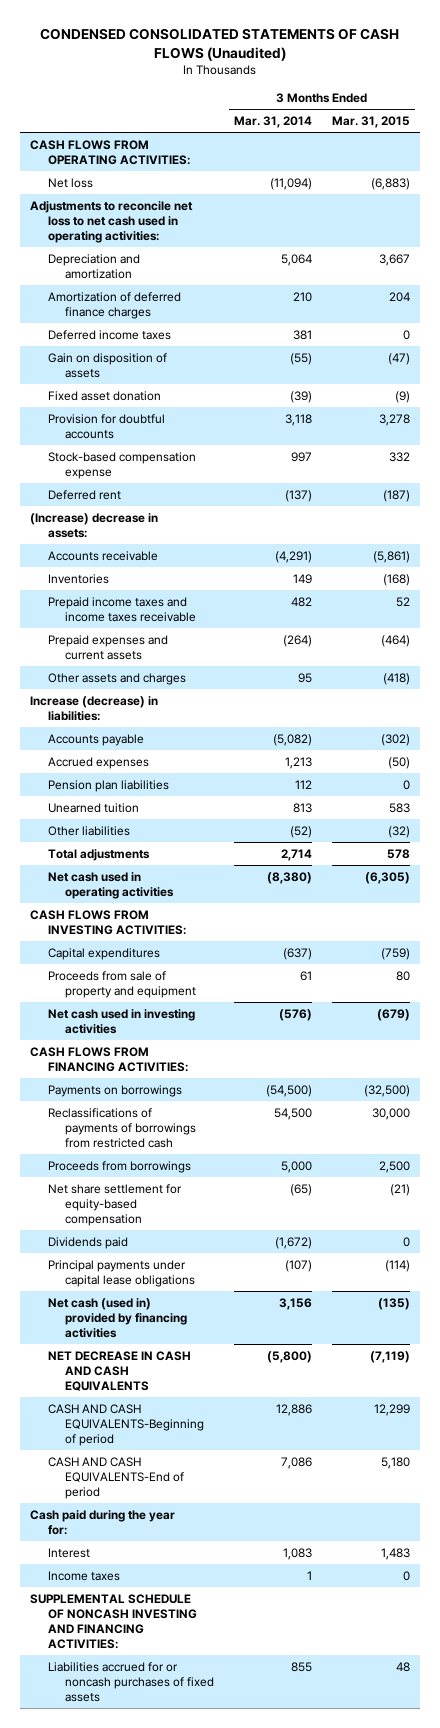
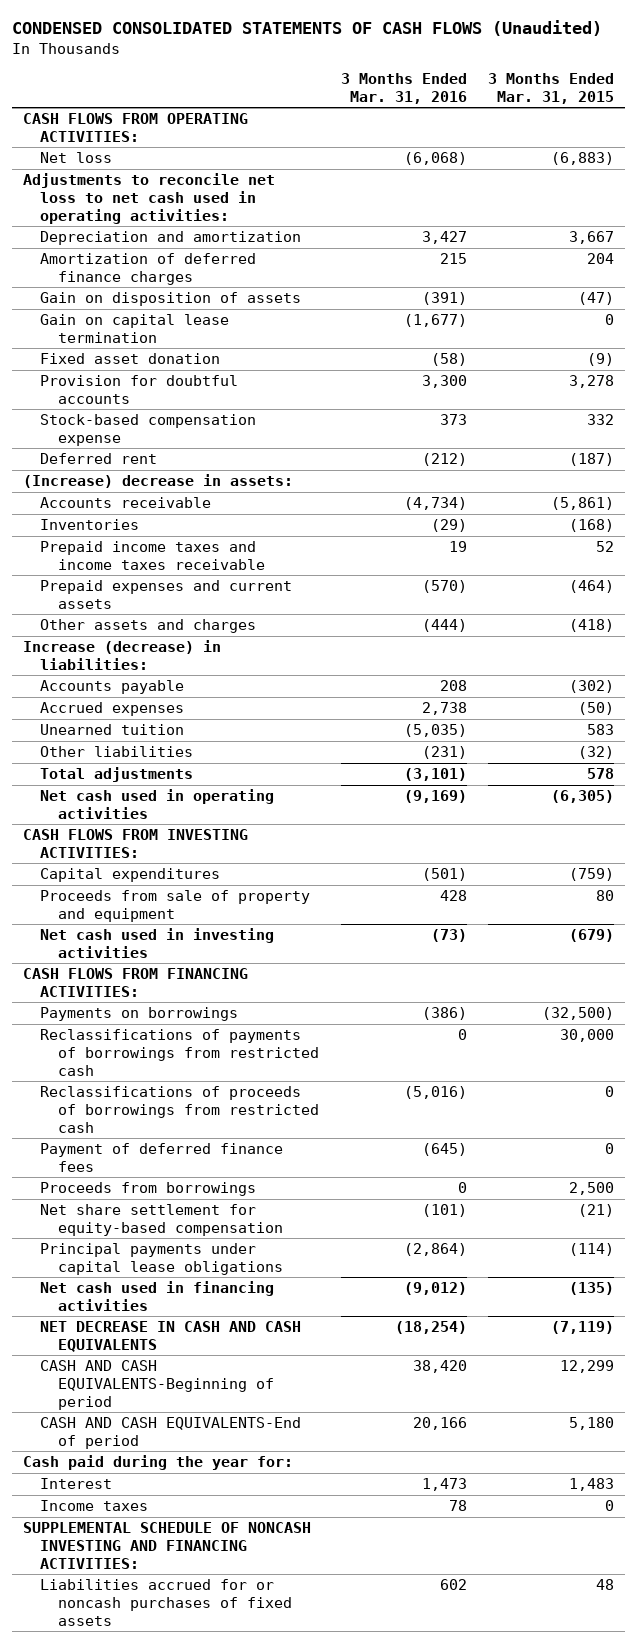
[234,116,313,129] Mar. 31, 2014 -> none
none -> [340,72,467,104] 3 Months Ended Mar. 31, 2016
[47,329,171,340] Deferred income taxes -> none
none -> [40,314,230,343] Gain on capital lease termination
[47,779,169,792] Pension plan liabilities -> none
none -> [40,1086,320,1133] Reclassifications of proceeds of borrowings from restricted cash
none -> [40,1143,284,1172] Payment of deferred finance fees
[47,1236,128,1249] Dividends paid -> none
[47,1297,188,1338] Net cash (used in) provided by financing activities -> [40,1281,275,1311] Net cash used in financing activities

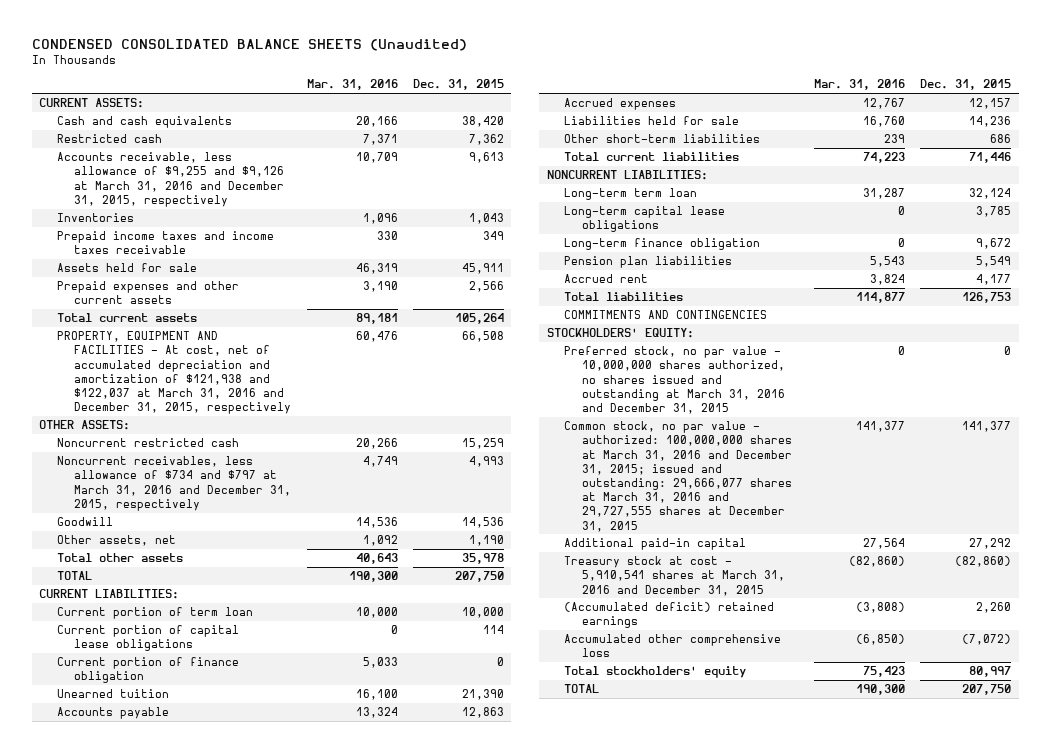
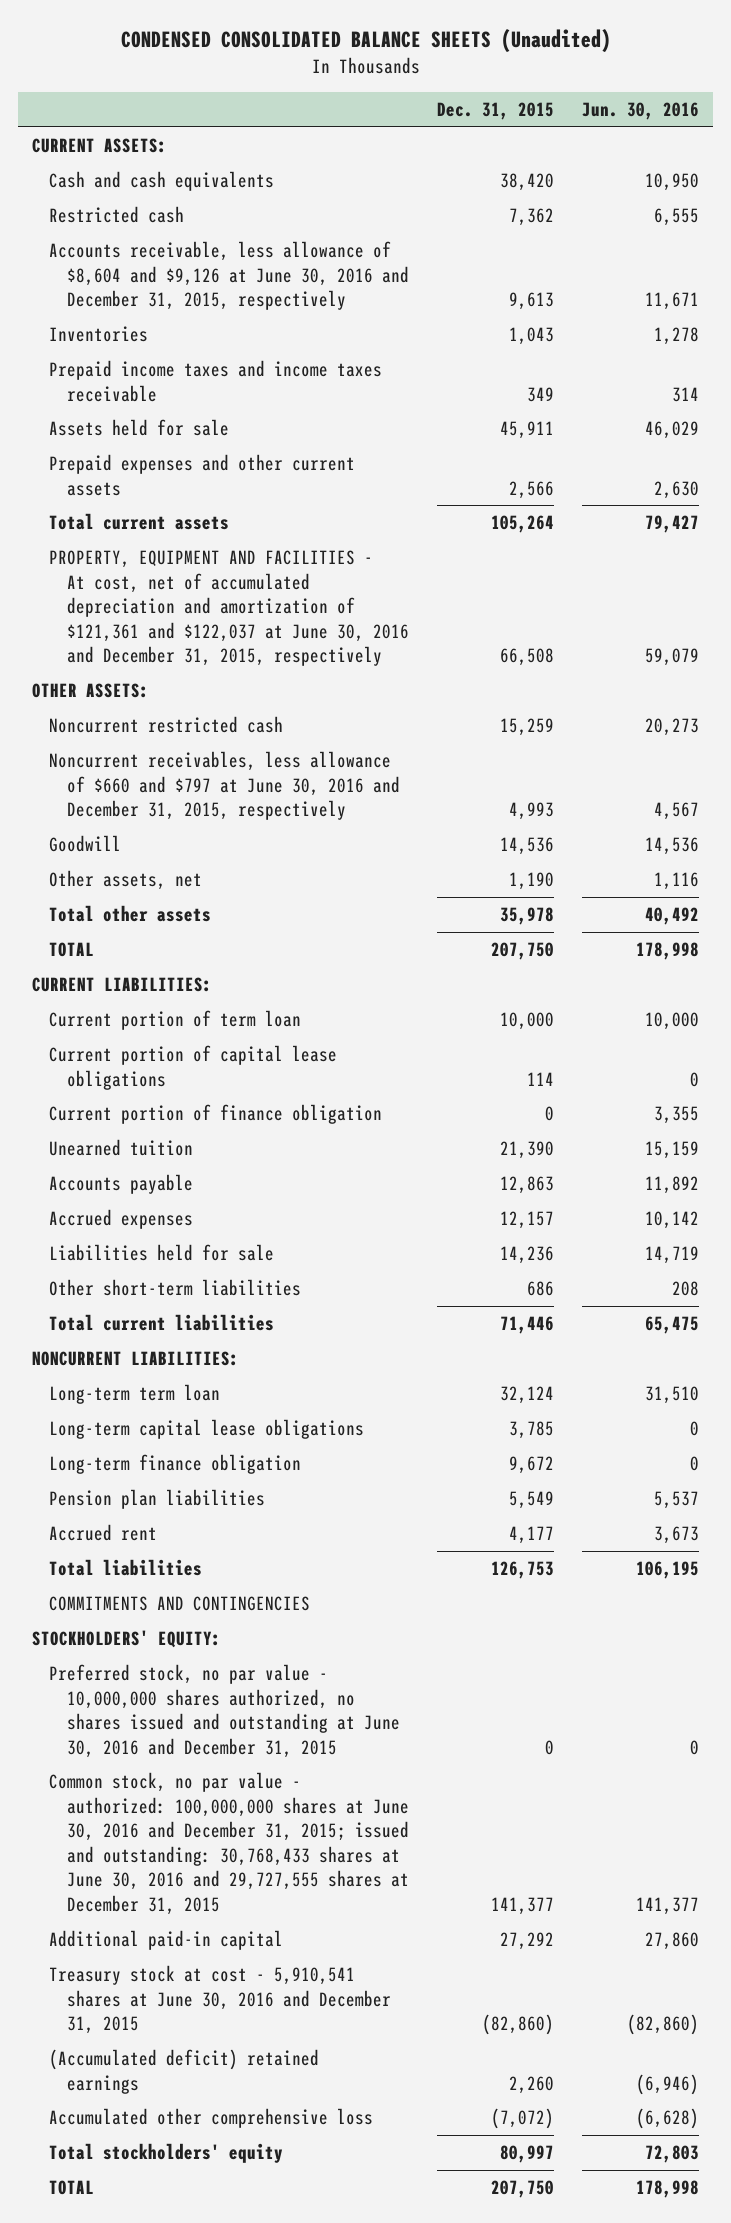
[306,79,398,91] Mar. 31, 2016 -> none
none -> [582,101,700,120] Jun. 30, 2016
[56,152,285,207] Accounts receivable, less allowance of $9,255 and $9,126 at March 31, 2016 and December 31, 2015, respectively -> [49,241,409,311] Accounts receivable, less allowance of $8,604 and $9,126 at June 30, 2016 and December 31, 2015, respectively
[56,331,292,415] PROPERTY, EQUIPMENT AND FACILITIES - At cost, net of accumulated depreciation and amortization of $121,938 and $122,037 at March 31, 2016 and December 31, 2015, respectively -> [49,550,409,667] PROPERTY, EQUIPMENT AND FACILITIES - At cost, net of accumulated depreciation and amortization of $121,361 and $122,037 at June 30, 2016 and December 31, 2015, respectively
[56,456,292,511] Noncurrent receivables, less allowance of $734 and $797 at March 31, 2016 and December 31, 2015, respectively -> [49,751,400,821] Noncurrent receivables, less allowance of $660 and $797 at June 30, 2016 and December 31, 2015, respectively
[564,346,785,414] Preferred stock, no par value - 10,000,000 shares authorized, no shares issued and outstanding at March 31, 2016 and December 31, 2015 -> [49,1664,400,1758] Preferred stock, no par value - 10,000,000 shares authorized, no shares issued and outstanding at June 30, 2016 and December 31, 2015
[564,421,792,532] Common stock, no par value - authorized: 100,000,000 shares at March 31, 2016 and December 31, 2015; issued and outstanding: 29,666,077 shares at March 31, 2016 and 29,727,555 shares at December 31, 2015 -> [49,1772,409,1915] Common stock, no par value - authorized: 100,000,000 shares at June 30, 2016 and December 31, 2015; issued and outstanding: 30,768,433 shares at June 30, 2016 and 29,727,555 shares at December 31, 2015
[564,556,785,596] Treasury stock at cost - 5,910,541 shares at March 31, 2016 and December 31, 2015 -> [49,1965,391,2035] Treasury stock at cost - 5,910,541 shares at June 30, 2016 and December 31, 2015

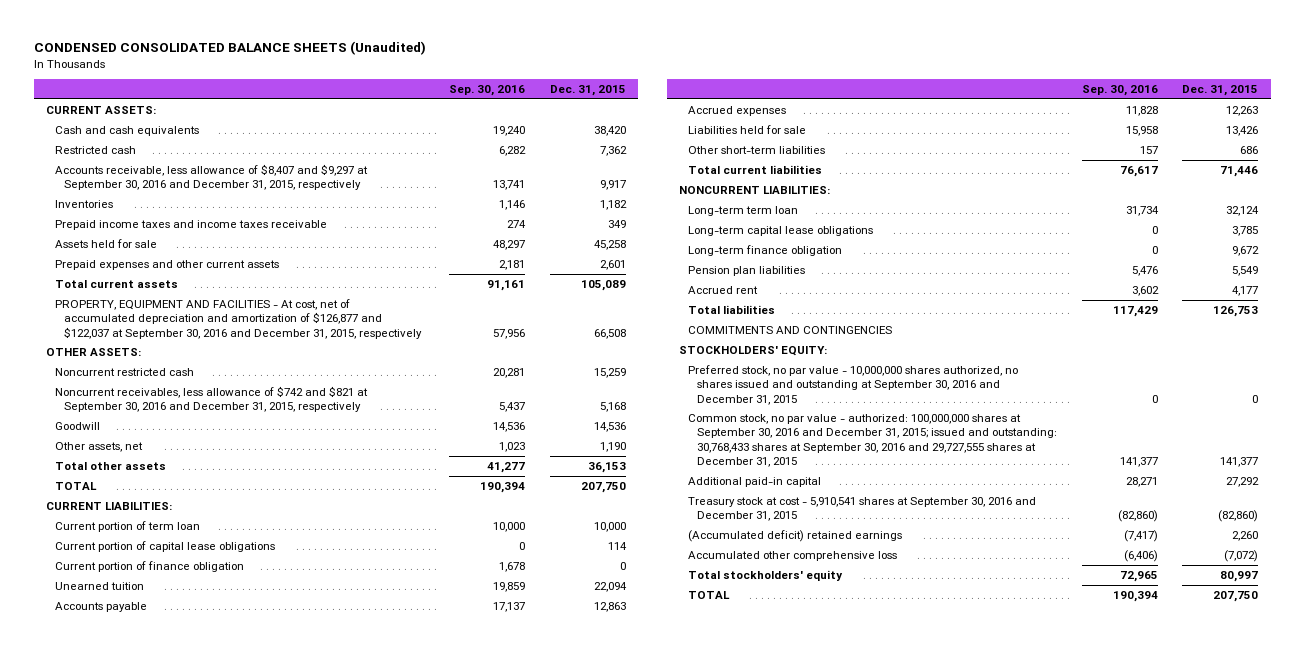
[582,101,700,120] Jun. 30, 2016 -> none
none -> [449,85,526,97] Sep. 30, 2016
[49,241,409,311] Accounts receivable, less allowance of $8,604 and $9,126 at June 30, 2016 and December 31, 2015, respectively -> [55,163,369,191] Accounts receivable, less allowance of $8,407 and $9,297 at September 30, 2016 and December 31, 2015, respectively
[508,292,554,311] 9,613 -> [599,180,626,191] 9,917
[508,327,554,346] 1,043 -> [599,199,627,210] 1,182
[499,421,554,440] 45,911 -> [593,239,626,250] 45,258
[508,480,554,499] 2,566 -> [599,259,626,270] 2,601
[490,515,554,534] 105,264 -> [580,279,626,291] 105,089
[49,550,409,667] PROPERTY, EQUIPMENT AND FACILITIES - At cost, net of accumulated depreciation and amortization of $121,361 and $122,037 at June 30, 2016 and December 31, 2015, respectively -> [55,298,423,339] PROPERTY, EQUIPMENT AND FACILITIES - At cost, net of accumulated depreciation and amortization of $126,877 and $122,037 at September 30, 2016 and December 31, 2015, respectively
[49,751,400,821] Noncurrent receivables, less allowance of $660 and $797 at June 30, 2016 and December 31, 2015, respectively -> [55,385,369,413] Noncurrent receivables, less allowance of $742 and $821 at September 30, 2016 and December 31, 2015, respectively
[508,802,554,821] 4,993 -> [599,402,626,413] 5,168
[499,907,554,926] 35,978 -> [587,461,626,473] 36,153
[499,1141,554,1160] 21,390 -> [593,581,627,592] 22,094
[499,1211,554,1230] 12,157 -> [1226,105,1259,116] 12,263
[499,1246,554,1265] 14,236 -> [1226,125,1259,136] 13,426
[49,1664,400,1758] Preferred stock, no par value - 10,000,000 shares authorized, no shares issued and outstanding at June 30, 2016 and December 31, 2015 -> [688,364,1019,405] Preferred stock, no par value - 10,000,000 shares authorized, no shares issued and outstanding at September 30, 2016 and December 31, 2015
[49,1772,409,1915] Common stock, no par value - authorized: 100,000,000 shares at June 30, 2016 and December 31, 2015; issued and outstanding: 30,768,433 shares at June 30, 2016 and 29,727,555 shares at December 31, 2015 -> [688,413,1058,467] Common stock, no par value - authorized: 100,000,000 shares at September 30, 2016 and December 31, 2015; issued and outstanding: 30,768,433 shares at September 30, 2016 and 29,727,555 shares at December 31, 2015
[49,1965,391,2035] Treasury stock at cost - 5,910,541 shares at June 30, 2016 and December 31, 2015 -> [688,496,1037,522] Treasury stock at cost - 5,910,541 shares at September 30, 2016 and December 31, 2015

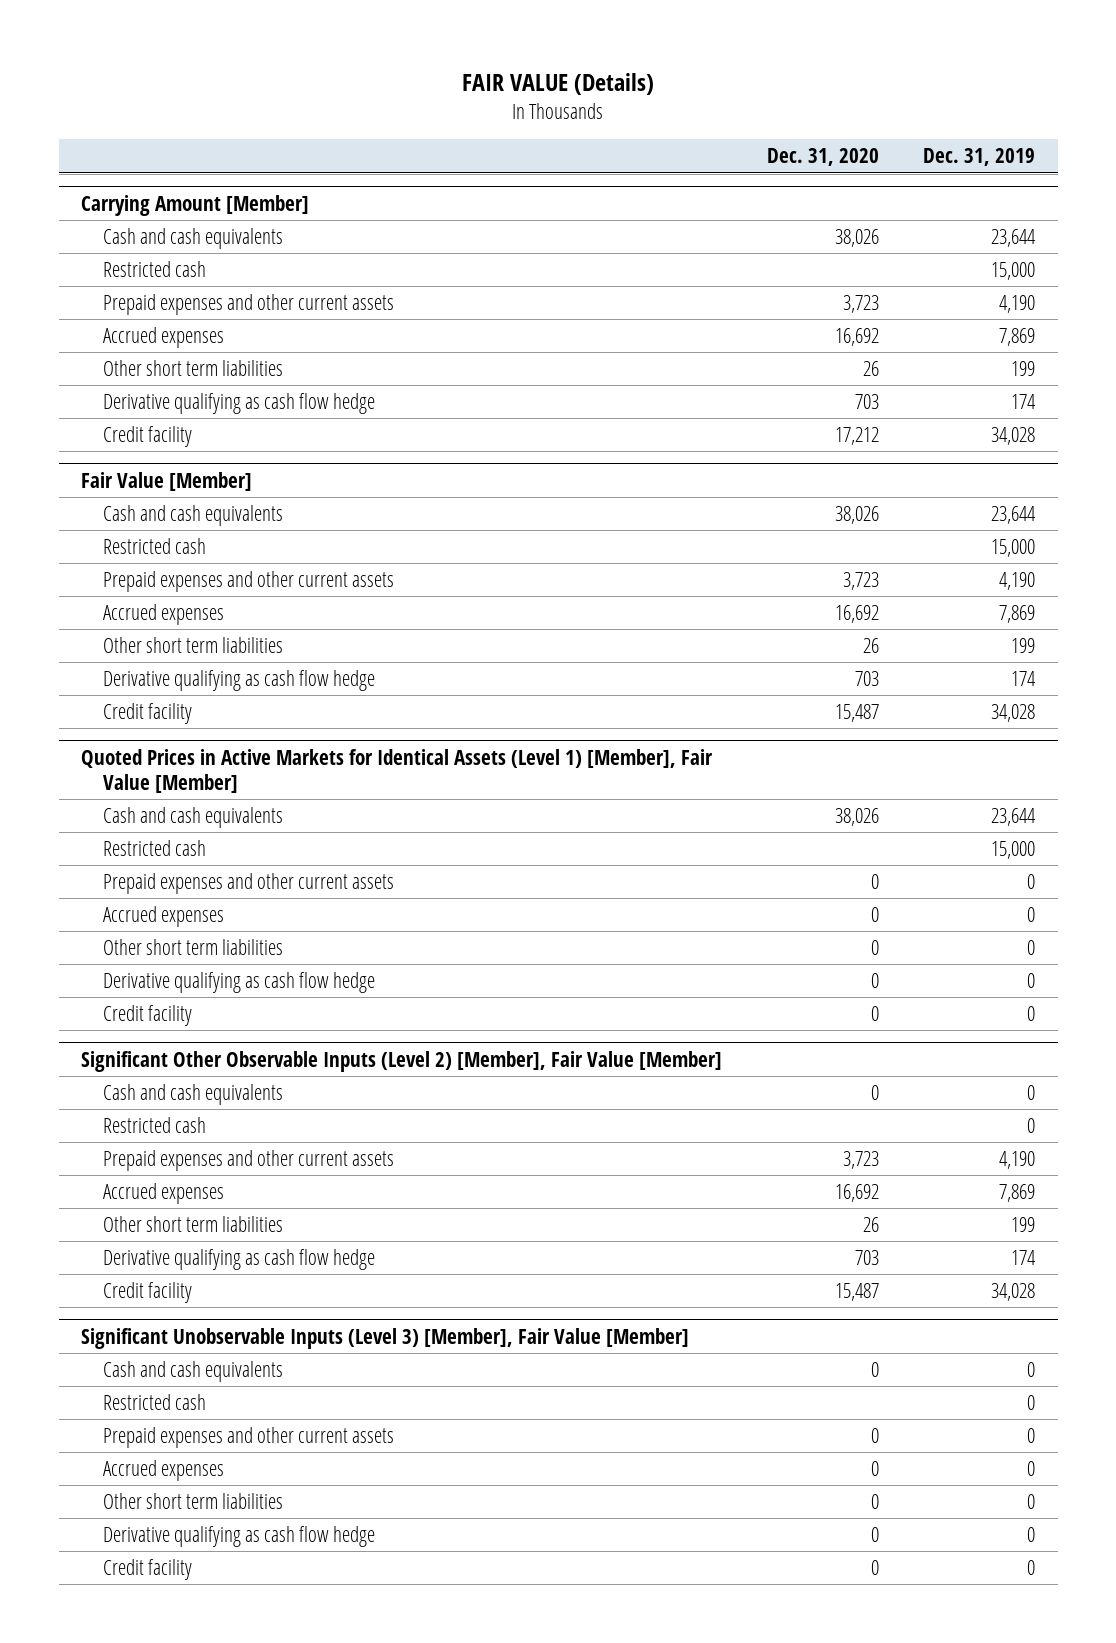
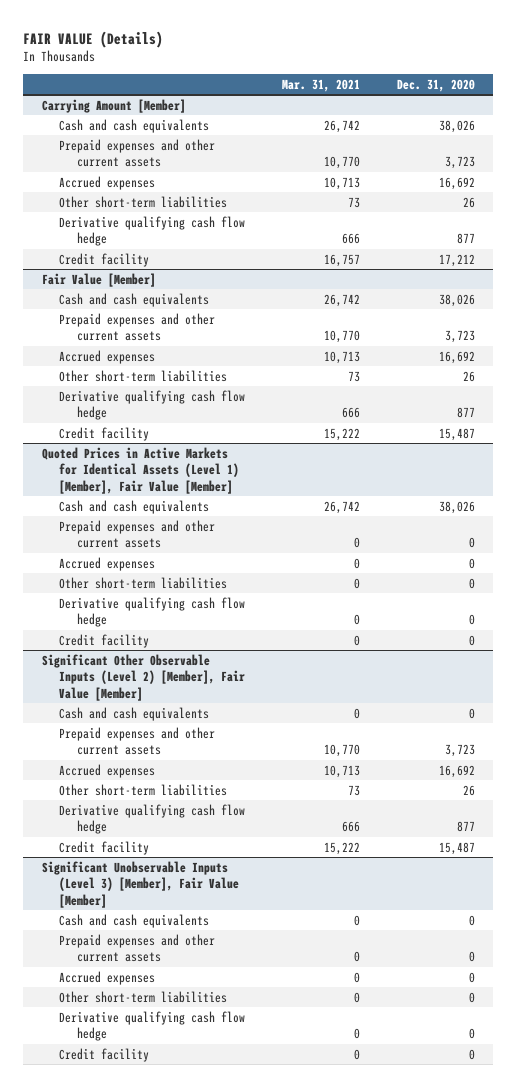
[923,148,1036,167] Dec. 31, 2019 -> none
none -> [281,78,360,92] Mar. 31, 2021
[102,260,206,277] Restricted cash -> none
[102,359,283,376] Other short term liabilities -> [59,195,228,208] Other short-term liabilities
[102,392,375,414] Derivative qualifying as cash flow hedge -> [59,215,246,247] Derivative qualifying cash flow hedge
[854,393,879,409] 703 -> [456,233,475,245] 877
[102,537,206,554] Restricted cash -> none
[102,636,283,653] Other short term liabilities -> [59,369,228,382] Other short-term liabilities
[102,669,375,691] Derivative qualifying as cash flow hedge -> [59,389,246,421] Derivative qualifying cash flow hedge
[854,670,879,686] 703 -> [456,407,475,419] 877
[102,839,206,856] Restricted cash -> none
[102,938,283,955] Other short term liabilities -> [59,576,228,589] Other short-term liabilities
[102,971,375,993] Derivative qualifying as cash flow hedge -> [59,596,246,628] Derivative qualifying cash flow hedge
[102,1116,206,1133] Restricted cash -> none
[102,1215,283,1232] Other short term liabilities -> [59,783,228,796] Other short-term liabilities
[102,1248,375,1270] Derivative qualifying as cash flow hedge -> [59,803,246,835] Derivative qualifying cash flow hedge
[854,1249,879,1265] 703 -> [456,821,475,833] 877
[102,1393,206,1410] Restricted cash -> none
[102,1492,283,1509] Other short term liabilities -> [59,990,228,1003] Other short-term liabilities
[102,1525,375,1547] Derivative qualifying as cash flow hedge -> [59,1010,246,1042] Derivative qualifying cash flow hedge

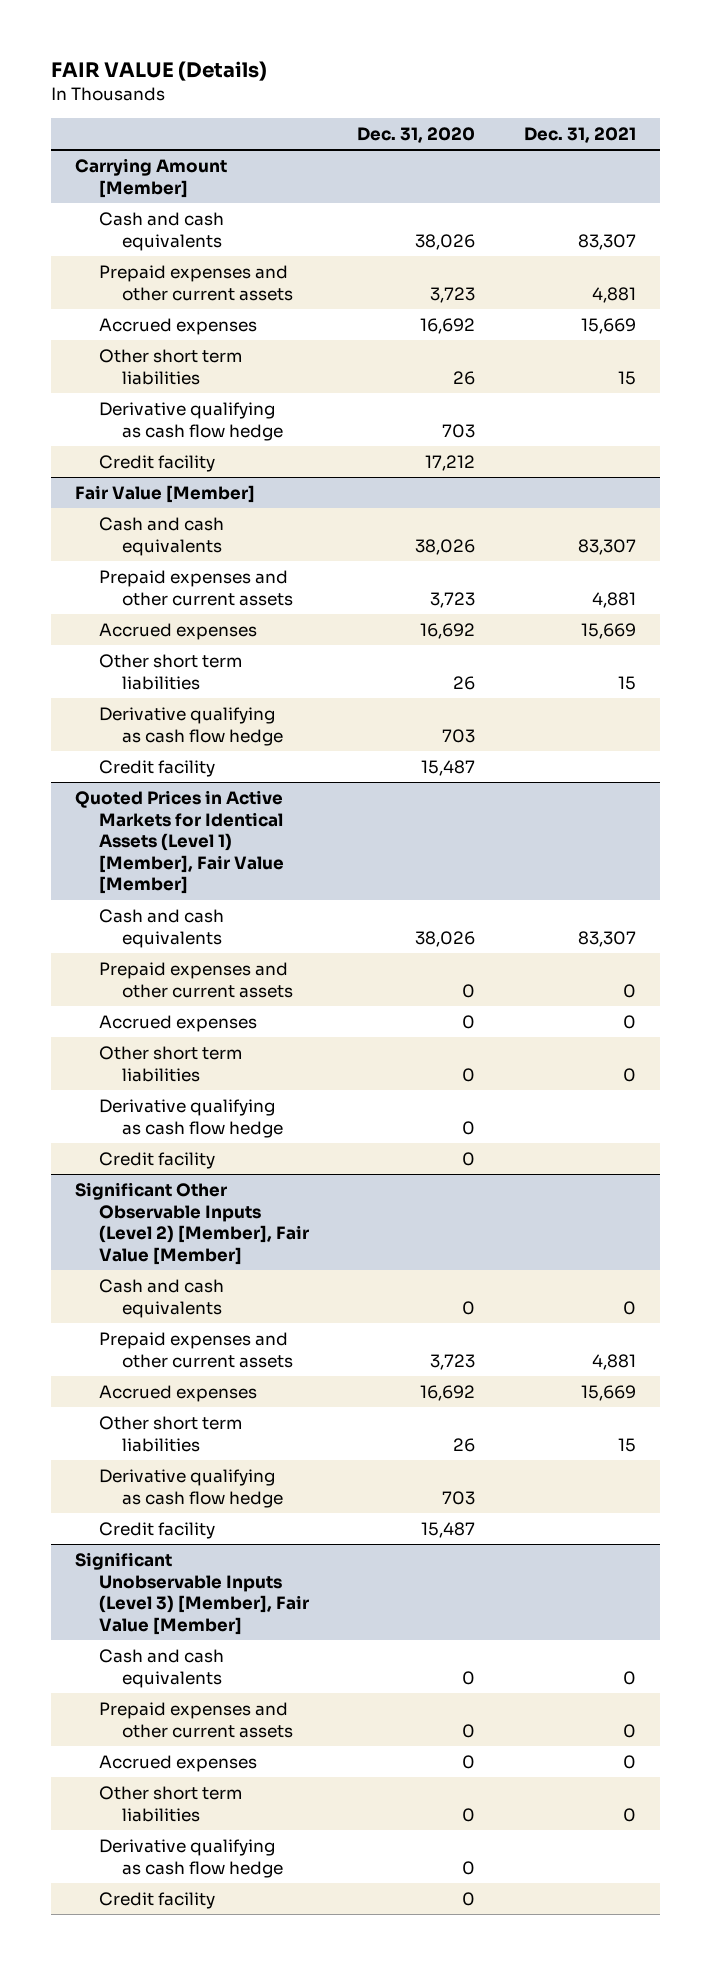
[281,78,360,92] Mar. 31, 2021 -> none
none -> [523,126,636,143] Dec. 31, 2021
[59,195,228,208] Other short-term liabilities -> [98,348,242,385] Other short term liabilities
[59,215,246,247] Derivative qualifying cash flow hedge -> [98,401,284,441] Derivative qualifying as cash flow hedge
[456,233,475,245] 877 -> [442,423,476,438] 703
[59,369,228,382] Other short-term liabilities -> [98,653,242,690] Other short term liabilities
[59,389,246,421] Derivative qualifying cash flow hedge -> [98,706,284,746] Derivative qualifying as cash flow hedge
[456,407,475,419] 877 -> [442,728,476,743] 703
[59,576,228,589] Other short-term liabilities -> [98,1045,242,1082] Other short term liabilities
[59,596,246,628] Derivative qualifying cash flow hedge -> [98,1098,284,1138] Derivative qualifying as cash flow hedge
[59,783,228,796] Other short-term liabilities -> [98,1415,242,1452] Other short term liabilities
[59,803,246,835] Derivative qualifying cash flow hedge -> [98,1468,284,1508] Derivative qualifying as cash flow hedge
[456,821,475,833] 877 -> [442,1490,476,1505] 703
[59,990,228,1003] Other short-term liabilities -> [98,1785,242,1822] Other short term liabilities
[59,1010,246,1042] Derivative qualifying cash flow hedge -> [98,1838,284,1878] Derivative qualifying as cash flow hedge

